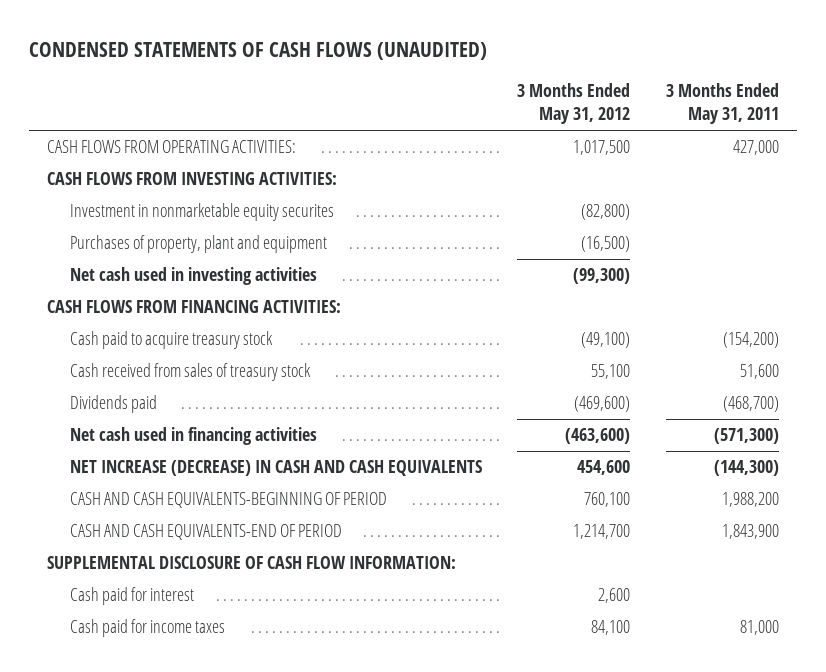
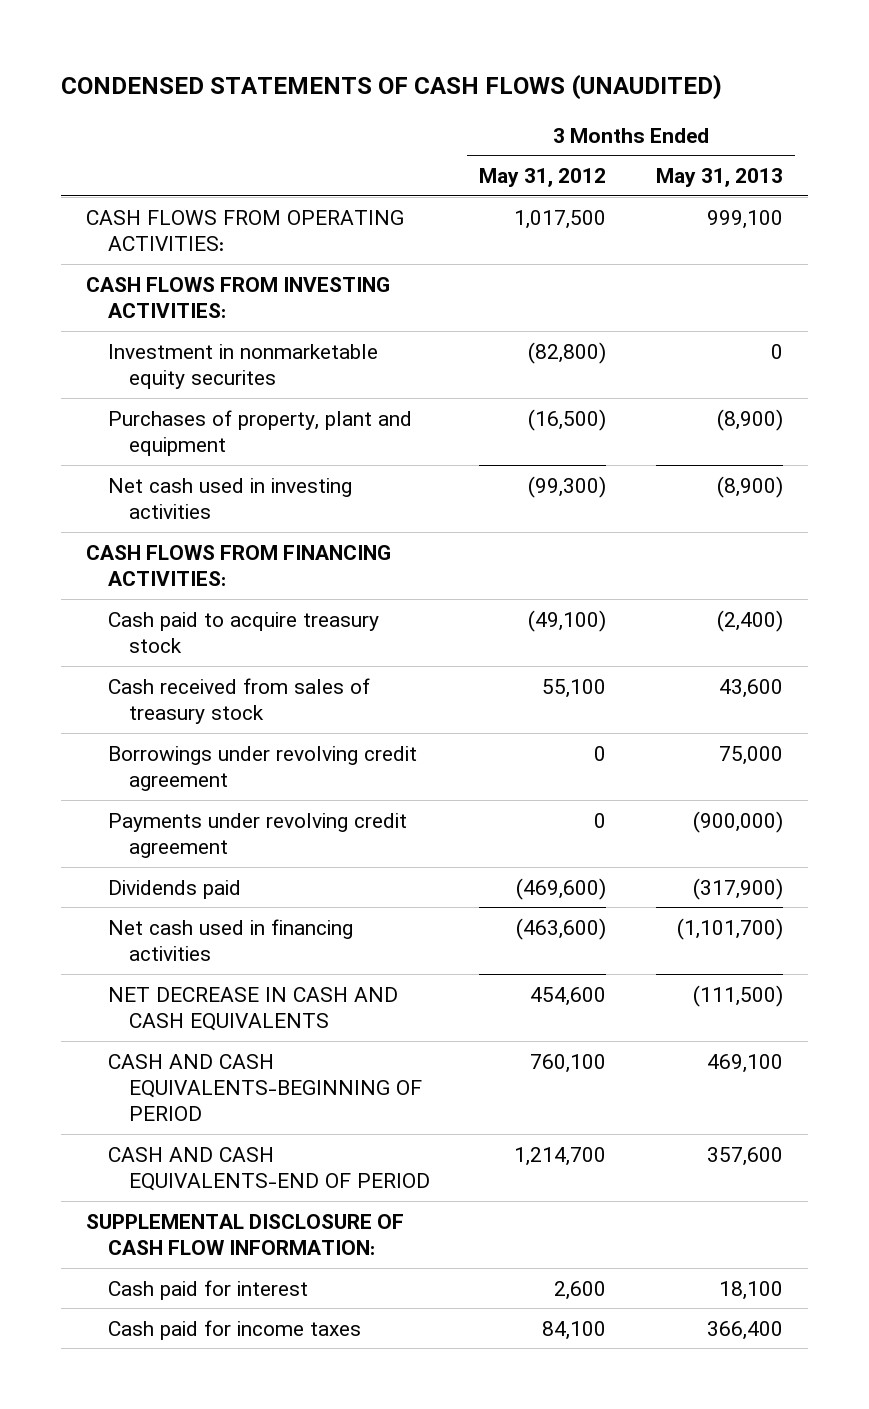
[666,83,780,125] 3 Months Ended May 31, 2011 -> none
none -> [655,168,783,188] May 31, 2013
none -> [107,745,417,791] Borrowings under revolving credit agreement
none -> [107,812,407,858] Payments under revolving credit agreement
[69,460,482,477] NET INCREASE (DECREASE) IN CASH AND CASH EQUIVALENTS -> [107,986,398,1031] NET DECREASE IN CASH AND CASH EQUIVALENTS

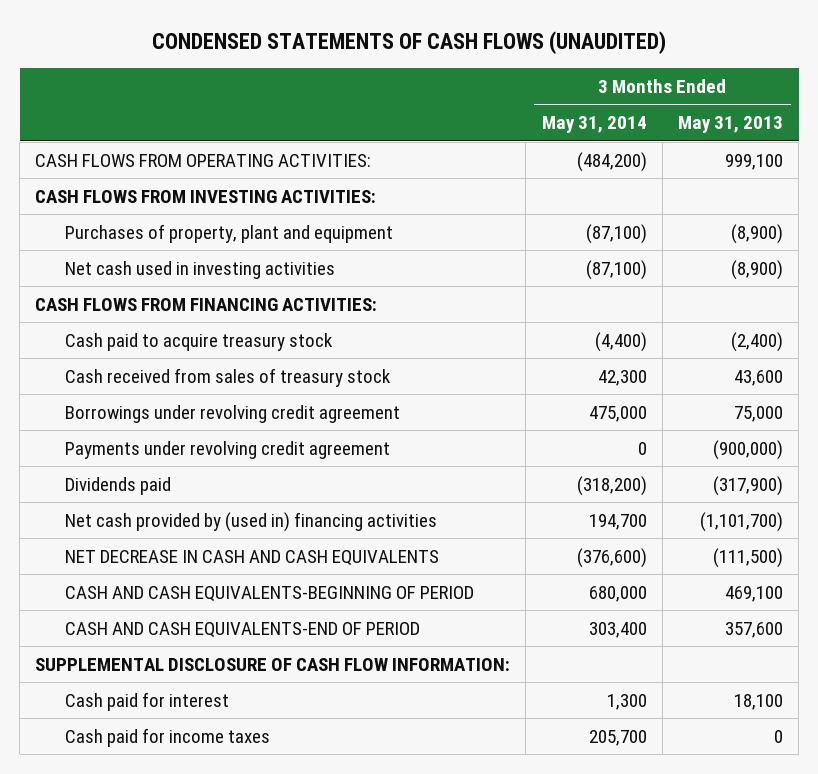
[479,168,607,188] May 31, 2012 -> none
none -> [541,116,647,134] May 31, 2014
[107,343,378,389] Investment in nonmarketable equity securites -> none
[107,918,353,961] Net cash used in financing activities -> [64,511,437,532] Net cash provided by (used in) financing activities
[706,1320,783,1340] 366,400 -> [773,729,783,743] 0

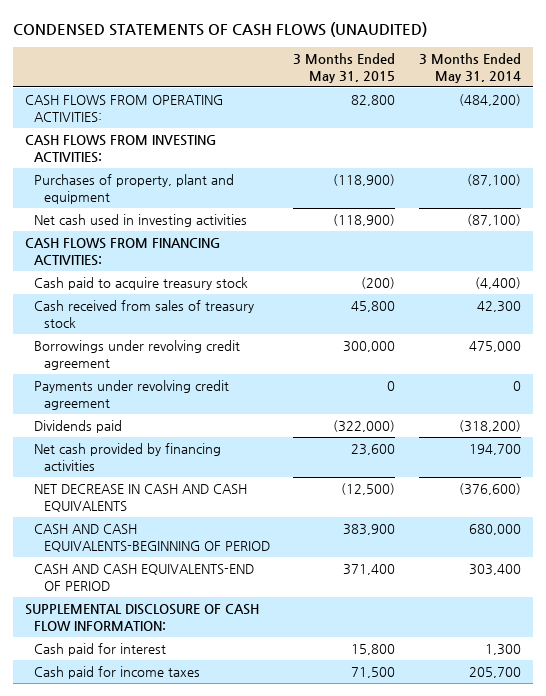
[677,116,783,134] May 31, 2013 -> none
none -> [293,52,396,83] 3 Months Ended May 31, 2015
[64,511,437,532] Net cash provided by (used in) financing activities -> [34,443,222,472] Net cash provided by financing activities

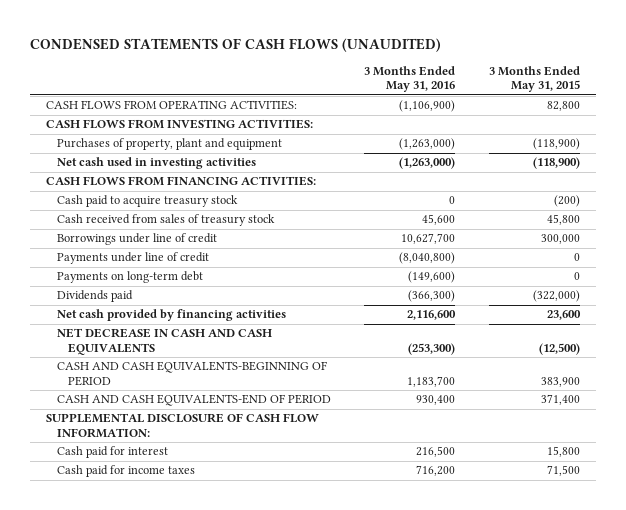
[419,52,522,83] 3 Months Ended May 31, 2014 -> none
none -> [364,65,456,93] 3 Months Ended May 31, 2016
[34,340,241,371] Borrowings under revolving credit agreement -> [57,233,218,246] Borrowings under line of credit
[34,380,230,411] Payments under revolving credit agreement -> [57,252,210,265] Payments under line of credit
none -> [57,271,204,284] Payments on long-term debt

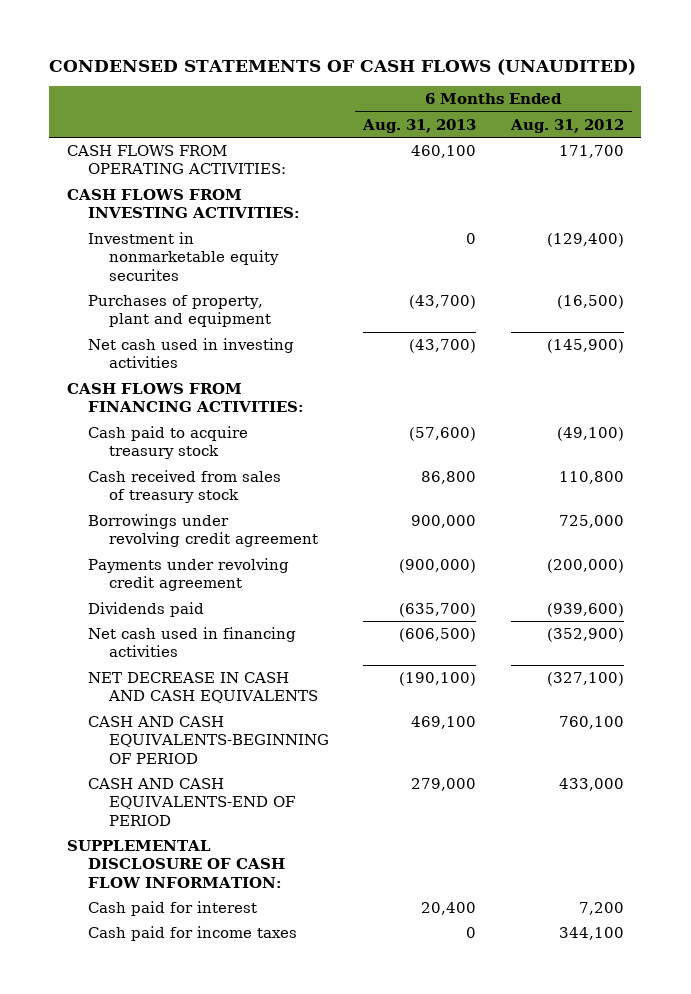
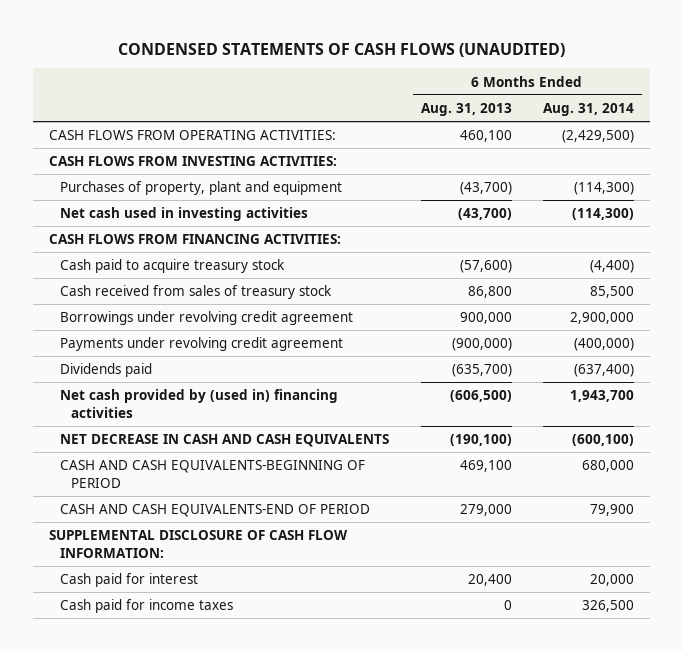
[509,118,624,133] Aug. 31, 2012 -> none
none -> [543,102,635,116] Aug. 31, 2014
[87,231,279,281] Investment in nonmarketable equity securites -> none
[87,626,296,658] Net cash used in financing activities -> [60,389,339,418] Net cash provided by (used in) financing activities

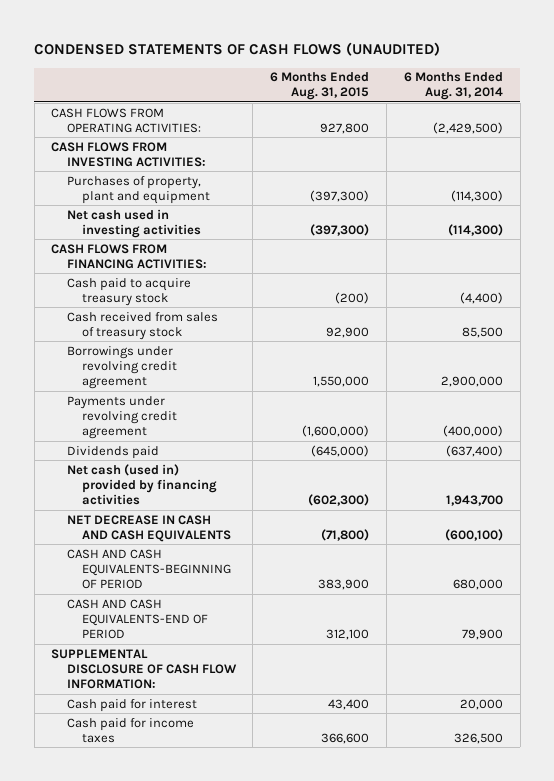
[420,102,512,116] Aug. 31, 2013 -> none
none -> [270,72,370,101] 6 Months Ended Aug. 31, 2015
[60,389,339,418] Net cash provided by (used in) financing activities -> [66,463,217,506] Net cash (used in) provided by financing activities

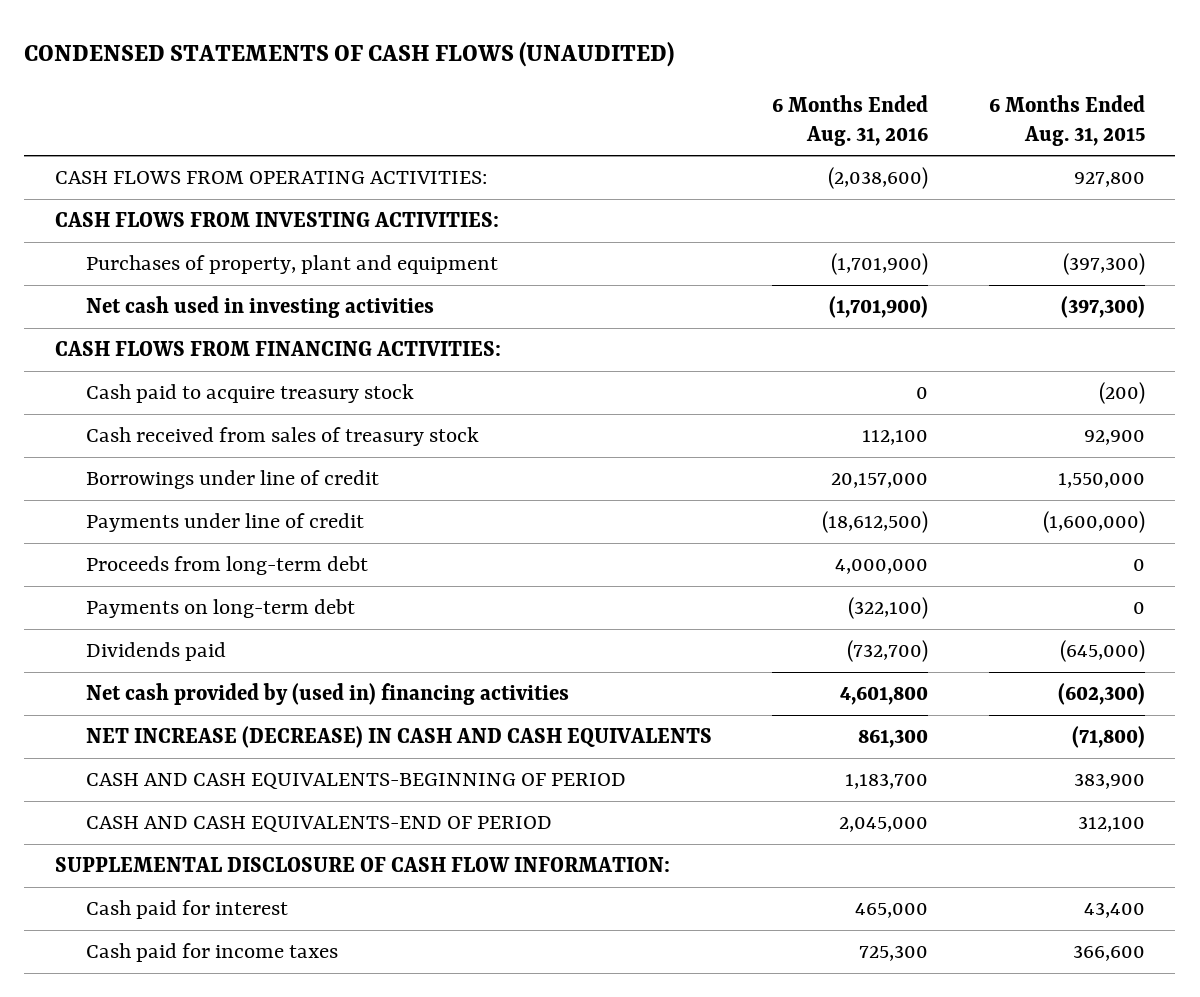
[403,72,503,101] 6 Months Ended Aug. 31, 2014 -> none
none -> [772,95,929,146] 6 Months Ended Aug. 31, 2016
[66,345,177,390] Borrowings under revolving credit agreement -> [85,470,379,490] Borrowings under line of credit
[66,395,177,440] Payments under revolving credit agreement -> [85,513,364,533] Payments under line of credit
none -> [85,556,368,576] Proceeds from long-term debt
none -> [85,599,355,619] Payments on long-term debt
[66,463,217,506] Net cash (used in) provided by financing activities -> [85,683,569,706] Net cash provided by (used in) financing activities
[66,514,231,542] NET DECREASE IN CASH AND CASH EQUIVALENTS -> [85,726,712,749] NET INCREASE (DECREASE) IN CASH AND CASH EQUIVALENTS

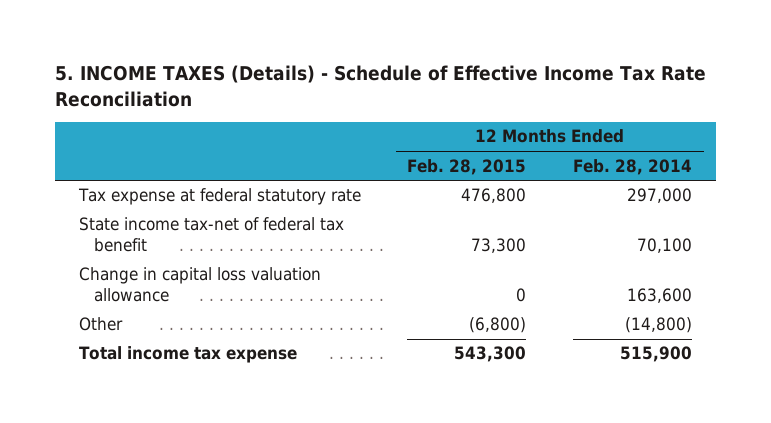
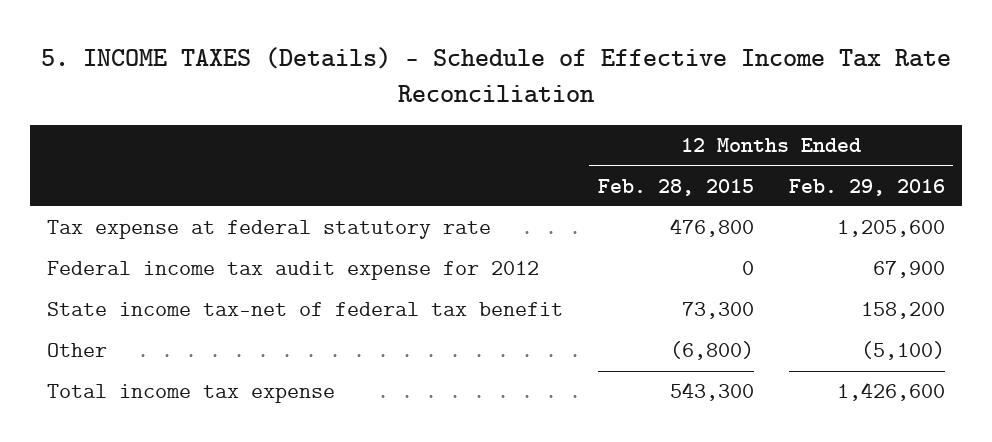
[573,158,693,175] Feb. 28, 2014 -> none
none -> [788,178,945,196] Feb. 29, 2016
none -> [47,261,540,281] Federal income tax audit expense for 2012
[78,267,321,302] Change in capital loss valuation allowance -> none

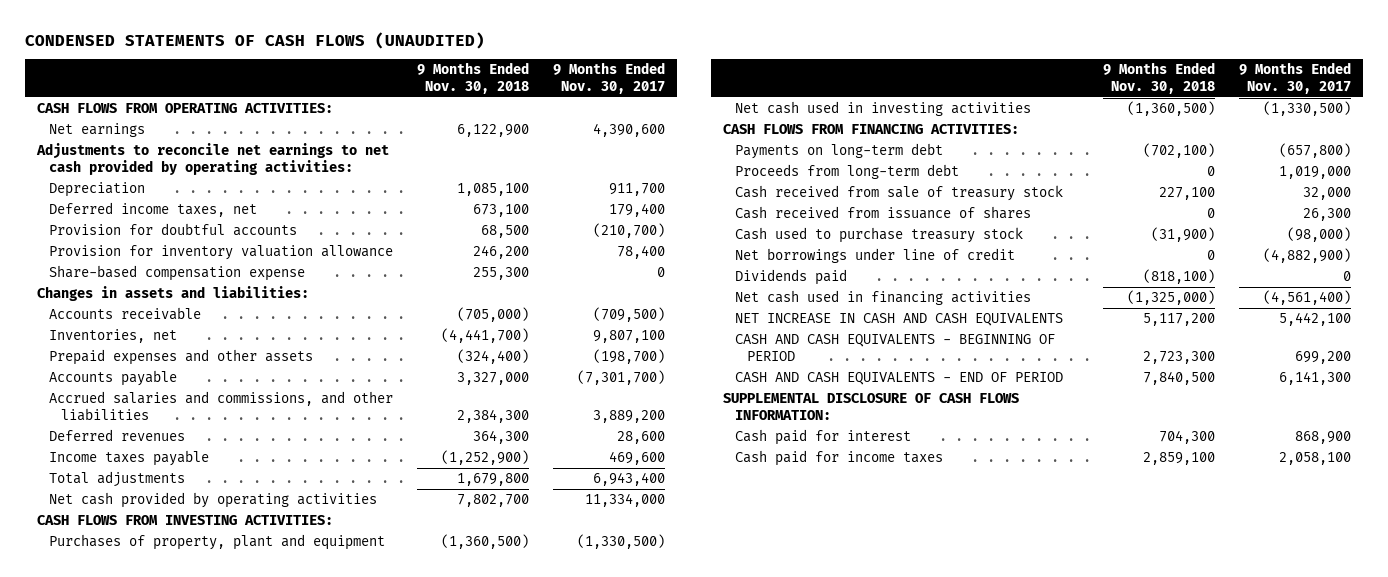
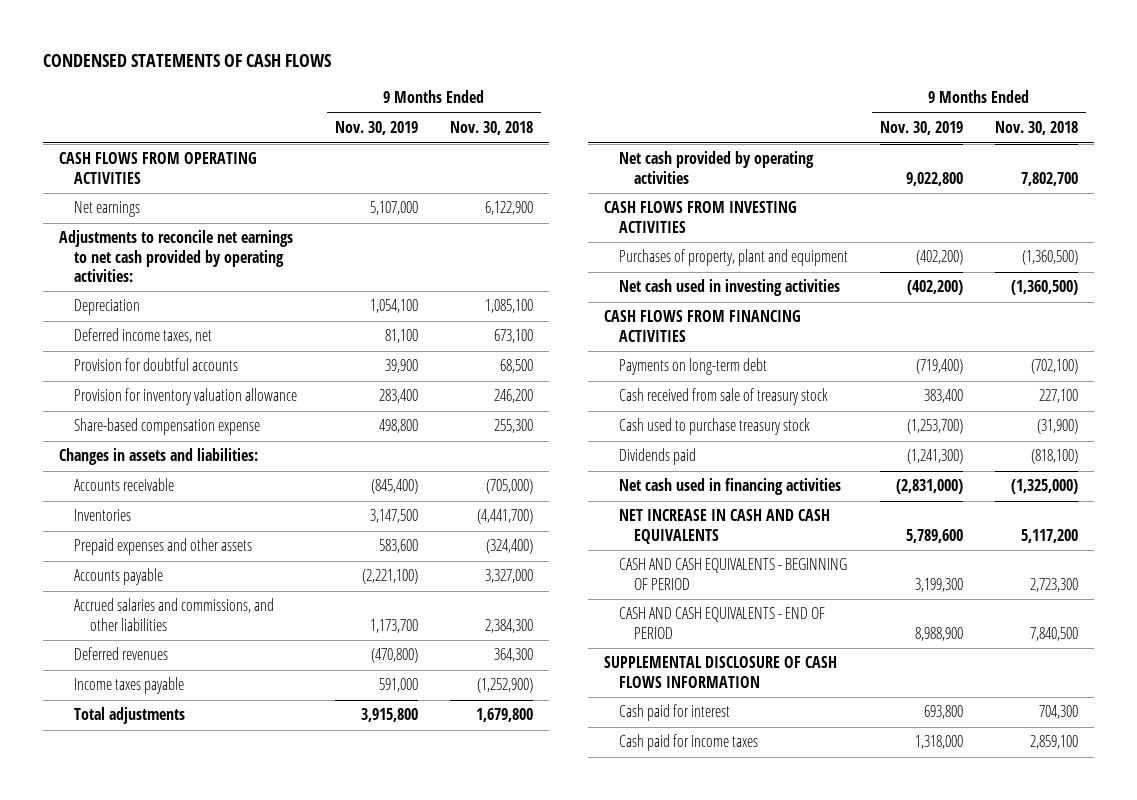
[25,31,486,49] CONDENSED STATEMENTS OF CASH FLOWS (UNAUDITED) -> [43,54,332,68] CONDENSED STATEMENTS OF CASH FLOWS
[553,62,666,95] 9 Months Ended Nov. 30, 2017 -> none
none -> [335,120,419,135] Nov. 30, 2019
[37,103,334,114] CASH FLOWS FROM OPERATING ACTIVITIES: -> [59,152,258,184] CASH FLOWS FROM OPERATING ACTIVITIES
[49,329,178,344] Inventories, net -> [74,509,132,522] Inventories
[37,515,334,526] CASH FLOWS FROM INVESTING ACTIVITIES: -> [603,201,797,233] CASH FLOWS FROM INVESTING ACTIVITIES
[722,124,1019,135] CASH FLOWS FROM FINANCING ACTIVITIES: -> [603,310,801,342] CASH FLOWS FROM FINANCING ACTIVITIES
[734,164,959,180] Proceeds from long-term debt -> none
[734,206,1031,220] Cash received from issuance of shares -> none
[734,248,1015,264] Net borrowings under line of credit -> none
[722,393,1019,420] SUPPLEMENTAL DISCLOSURE OF CASH FLOWS INFORMATION: -> [603,656,837,688] SUPPLEMENTAL DISCLOSURE OF CASH FLOWS INFORMATION

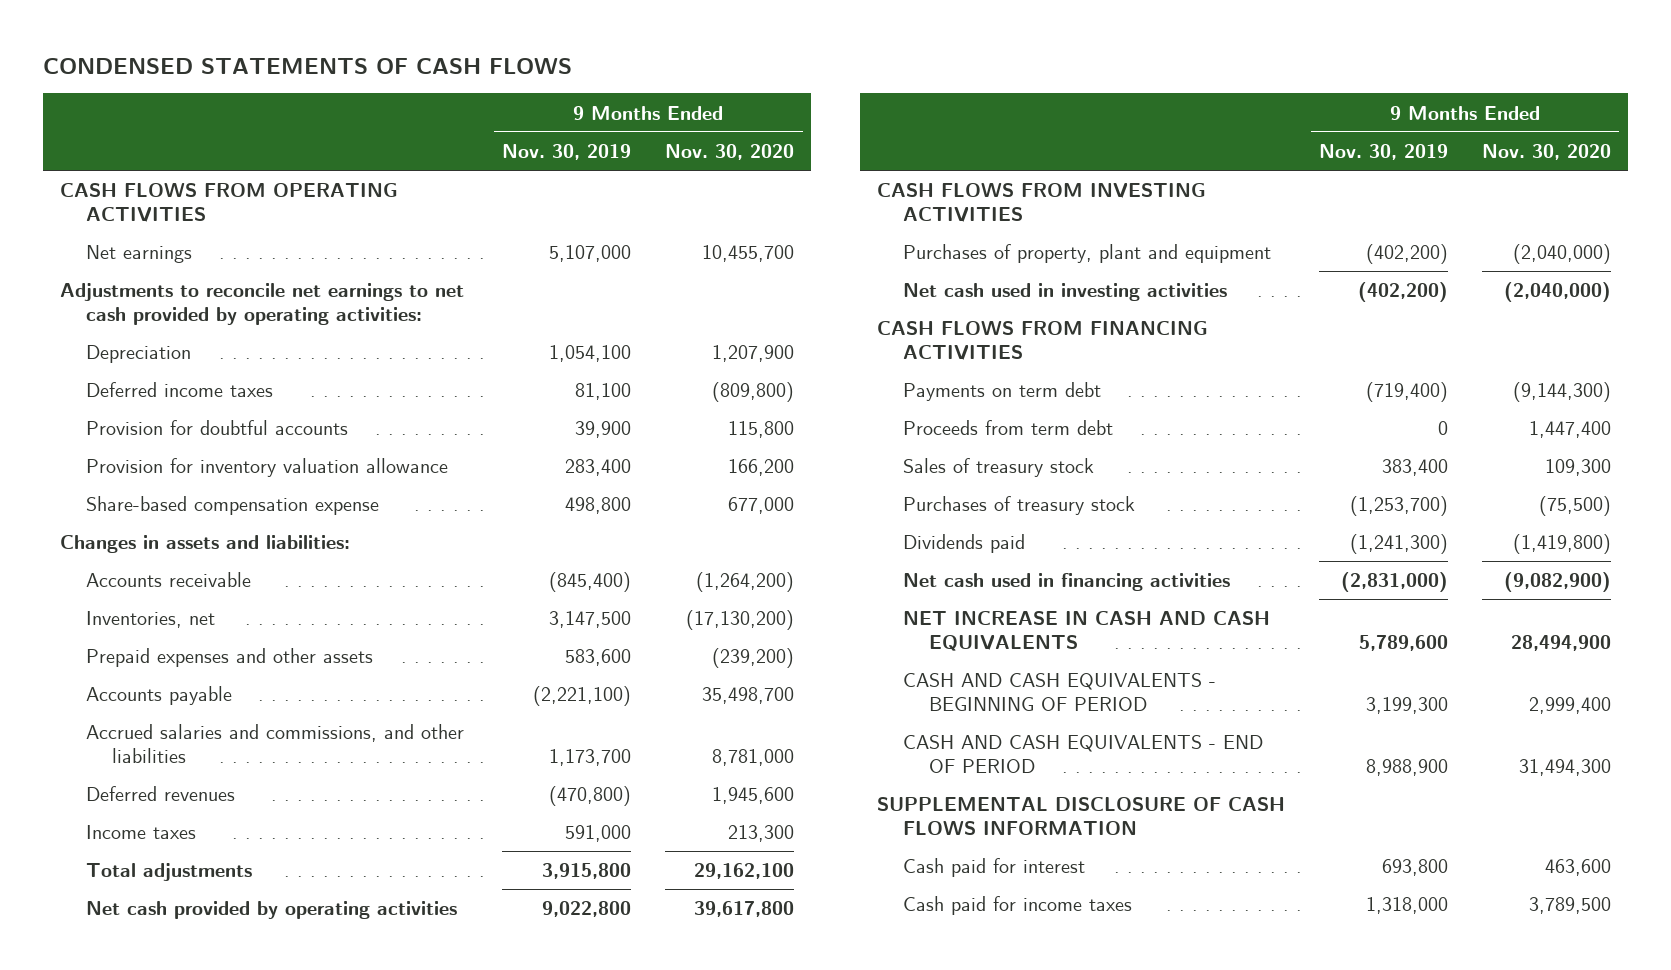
[450,120,534,135] Nov. 30, 2018 -> none
none -> [665,144,795,161] Nov. 30, 2020
[74,328,213,344] Deferred income taxes, net -> [86,382,274,398] Deferred income taxes
[74,509,132,522] Inventories -> [86,611,216,629] Inventories, net
[74,677,185,695] Income taxes payable -> [86,825,197,840] Income taxes
[618,358,767,376] Payments on long-term debt -> [903,382,1102,402] Payments on term debt
none -> [903,420,1114,436] Proceeds from term debt
[618,388,828,406] Cash received from sale of treasury stock -> [903,458,1095,478] Sales of treasury stock
[618,418,810,436] Cash used to purchase treasury stock -> [903,496,1136,516] Purchases of treasury stock

